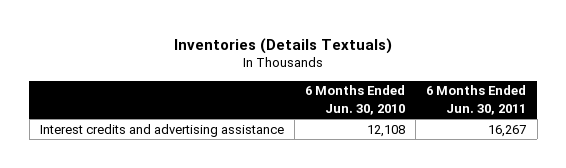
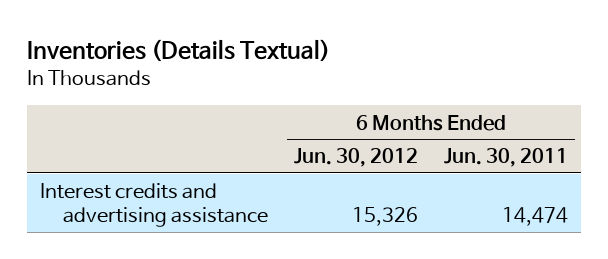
[174,37,393,54] Inventories (Details Textuals) -> [26,38,330,62] Inventories (Details Textual)
[305,85,406,115] 6 Months Ended Jun. 30, 2010 -> none
none -> [293,148,418,168] Jun. 30, 2012
[488,124,527,137] 16,267 -> [502,207,569,227] 14,474

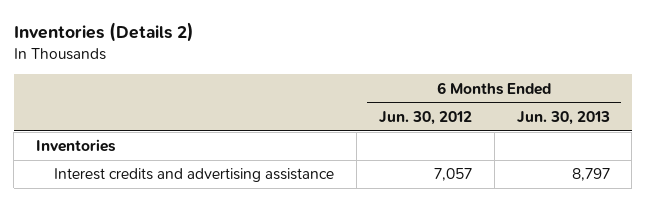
[26,38,330,62] Inventories (Details Textual) -> [13,21,194,42] Inventories (Details 2)
[444,148,569,168] Jun. 30, 2011 -> none
none -> [516,110,610,125] Jun. 30, 2013
none -> [36,139,117,153] Inventories
[351,207,418,227] 15,326 -> [433,168,472,182] 7,057

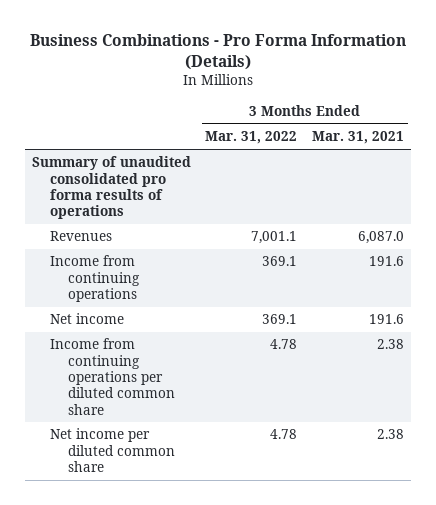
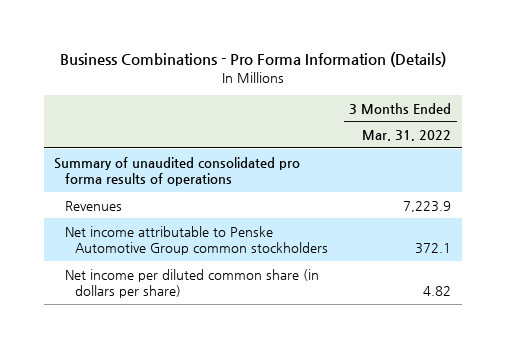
[311,131,404,145] Mar. 31, 2021 -> none
[50,255,141,303] Income from continuing operations -> none
[50,338,176,415] Income from continuing operations per diluted common share -> none
[251,231,298,245] 7,001.1 -> [403,200,452,212] 7,223.9
[50,313,125,325] Net income -> [64,225,329,256] Net income attributable to Penske Automotive Group common stockholders
[262,314,298,325] 369.1 -> [415,243,452,255] 372.1
[50,428,176,473] Net income per diluted common share -> [64,268,319,299] Net income per diluted common share (in dollars per share)
[270,429,298,440] 4.78 -> [423,286,452,297] 4.82

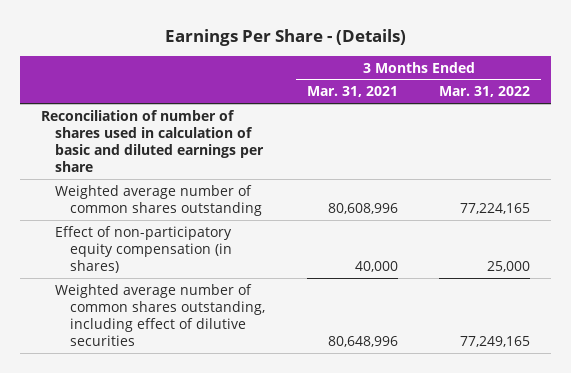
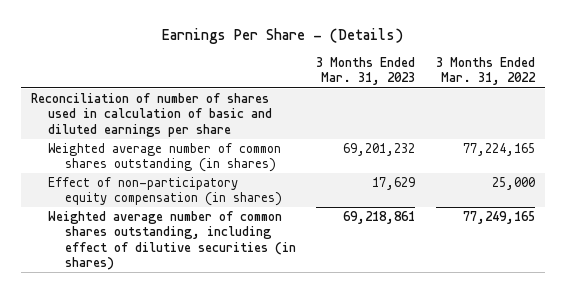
[306,86,398,98] Mar. 31, 2021 -> none
none -> [316,57,416,86] 3 Months Ended Mar. 31, 2023
[55,184,263,216] Weighted average number of common shares outstanding -> [47,142,281,173] Weighted average number of common shares outstanding (in shares)
[55,283,266,347] Weighted average number of common shares outstanding, including effect of dilutive securities -> [47,210,296,271] Weighted average number of common shares outstanding, including effect of dilutive securities (in shares)

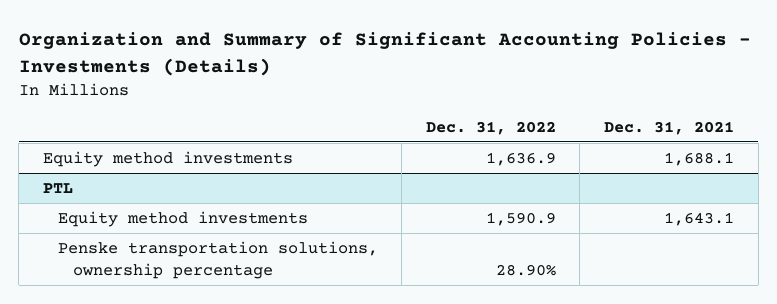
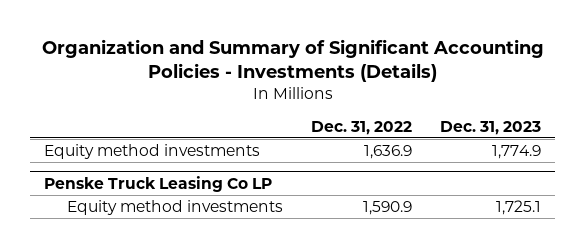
[604,120,735,135] Dec. 31, 2021 -> none
none -> [440,120,542,135] Dec. 31, 2023
[42,183,73,194] PTL -> [44,175,273,192] Penske Truck Leasing Co LP
[57,241,378,279] Penske transportation solutions, ownership percentage -> none

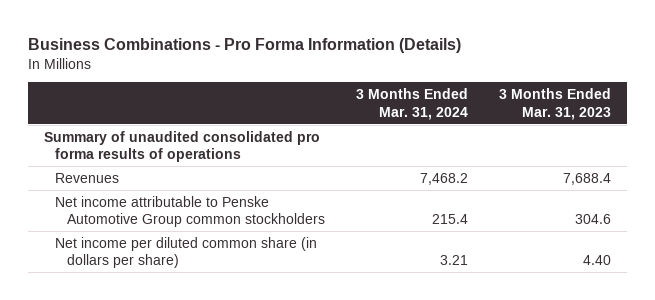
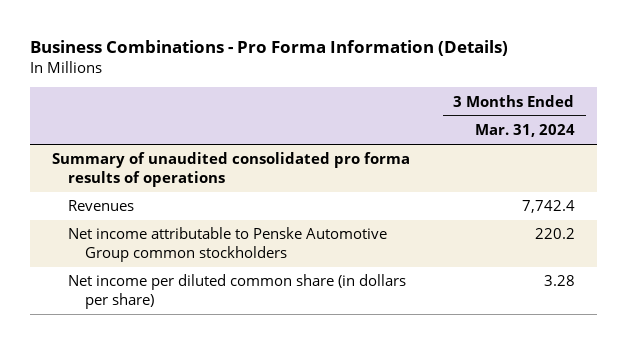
[499,88,612,120] 3 Months Ended Mar. 31, 2023 -> none
[420,172,469,185] 7,468.2 -> [521,200,575,214] 7,742.4
[432,214,469,225] 215.4 -> [534,228,575,240] 220.2
[440,255,469,266] 3.21 -> [543,275,575,287] 3.28

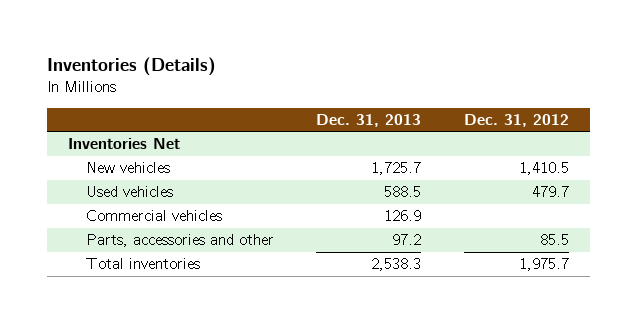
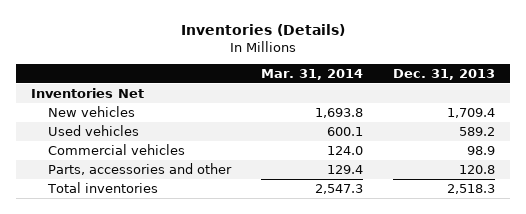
[463,113,569,127] Dec. 31, 2012 -> none
none -> [260,68,363,80] Mar. 31, 2014
[371,162,422,176] 1,725.7 -> [446,107,495,118] 1,709.4
[384,186,422,198] 588.5 -> [458,126,495,136] 589.2
[384,210,422,222] 126.9 -> [466,145,495,155] 98.9
[392,234,422,246] 97.2 -> [458,164,495,174] 120.8
[371,258,422,272] 2,538.3 -> [446,183,495,194] 2,518.3

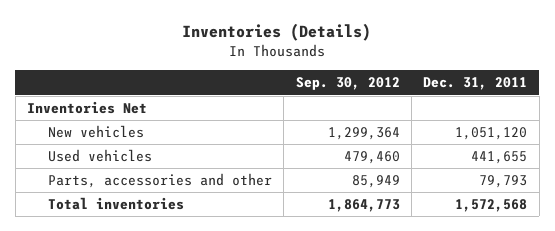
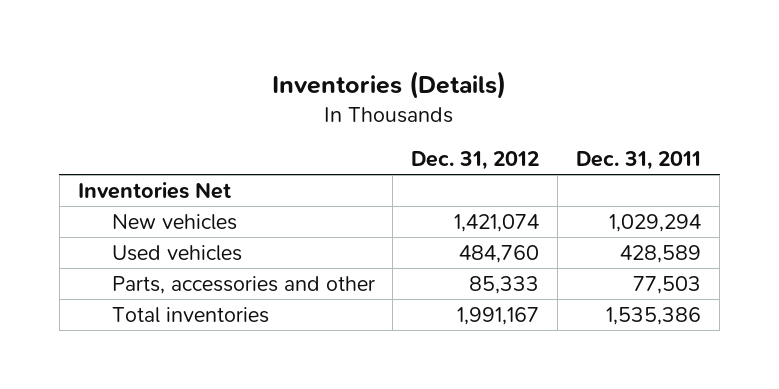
[295,77,400,91] Sep. 30, 2012 -> none
none -> [411,151,540,171] Dec. 31, 2012
[455,127,528,141] 1,051,120 -> [609,213,702,232] 1,029,294
[471,151,528,165] 441,655 -> [620,244,702,263] 428,589
[479,175,528,189] 79,793 -> [633,275,702,294] 77,503
[455,199,528,213] 1,572,568 -> [606,306,702,325] 1,535,386

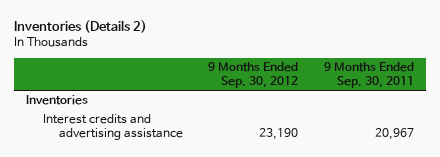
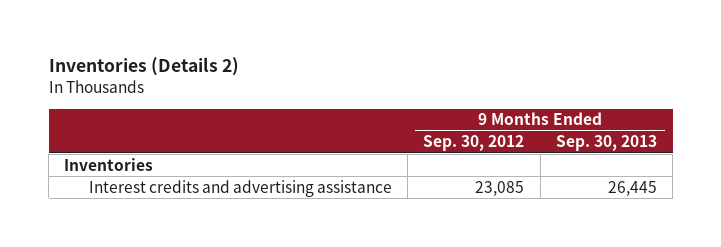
[323,61,414,88] 9 Months Ended Sep. 30, 2011 -> none
none -> [555,135,657,152] Sep. 30, 2013
[259,128,299,141] 23,190 -> [475,180,525,196] 23,085

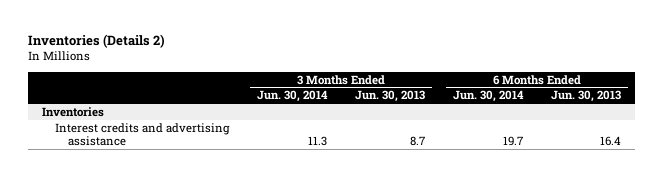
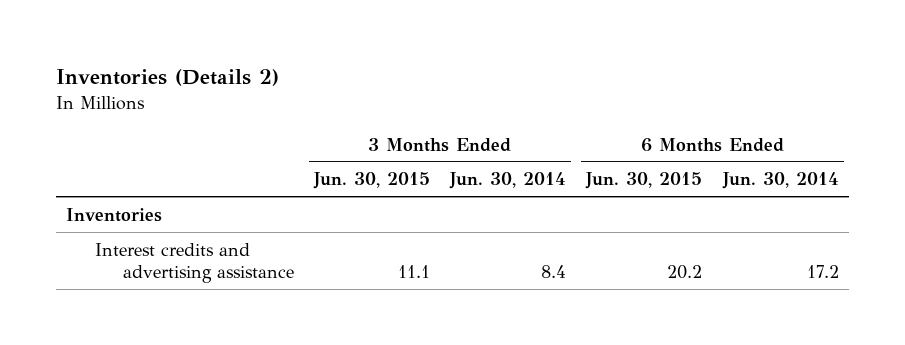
[354,90,425,103] Jun. 30, 2013 -> none
[551,90,622,103] Jun. 30, 2013 -> none
none -> [313,172,431,190] Jun. 30, 2015
none -> [585,172,703,190] Jun. 30, 2015
[307,135,327,146] 11.3 -> [541,265,567,279] 8.4
[503,135,524,146] 19.7 -> [806,265,839,279] 17.2

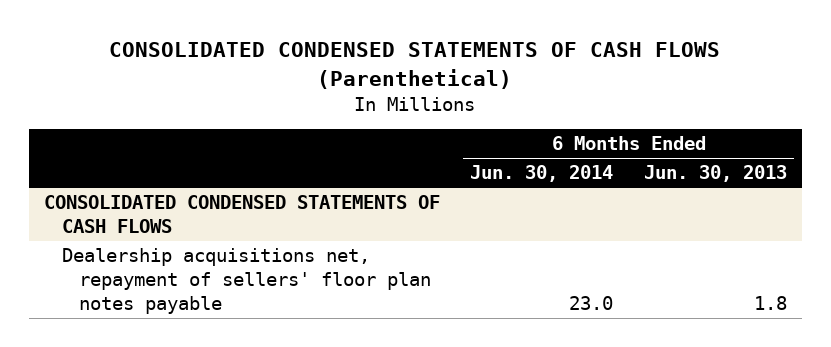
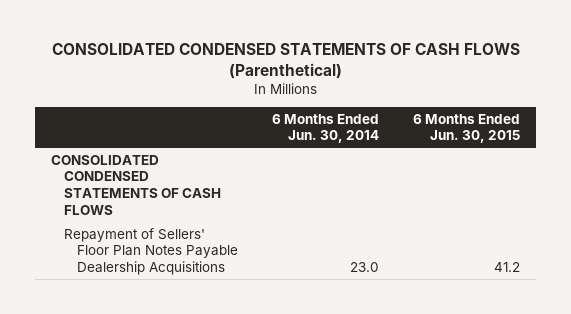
[643,165,787,183] Jun. 30, 2013 -> none
none -> [412,113,520,144] 6 Months Ended Jun. 30, 2015
[61,248,432,314] Dealership acquisitions net, repayment of sellers' floor plan notes payable -> [64,227,239,276] Repayment of Sellers' Floor Plan Notes Payable Dealership Acquisitions

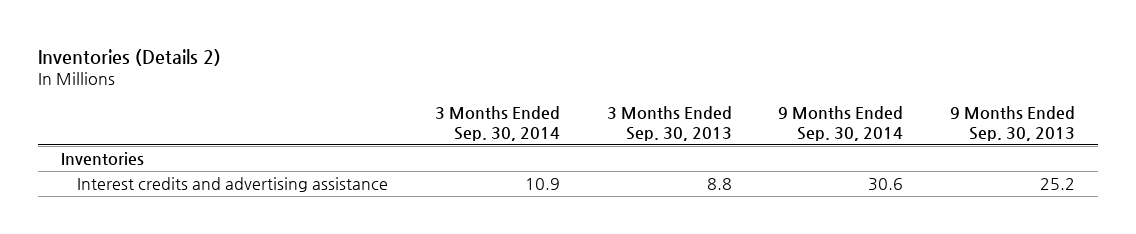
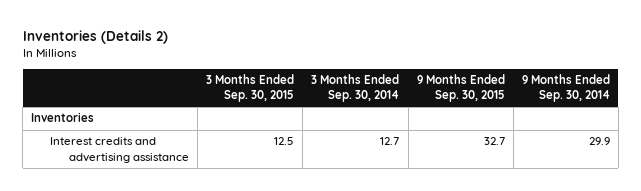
[606,105,732,141] 3 Months Ended Sep. 30, 2013 -> none
[949,105,1075,141] 9 Months Ended Sep. 30, 2013 -> none
none -> [206,74,295,103] 3 Months Ended Sep. 30, 2015
none -> [416,74,505,103] 9 Months Ended Sep. 30, 2015
[524,178,560,191] 10.9 -> [380,137,400,146] 12.7
[868,178,904,192] 30.6 -> [588,137,610,146] 29.9

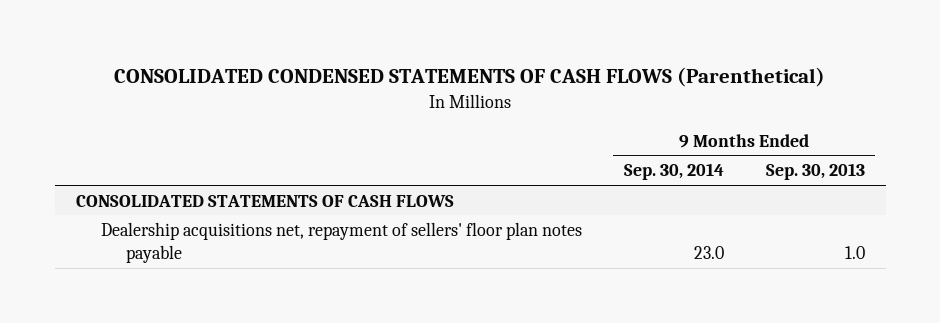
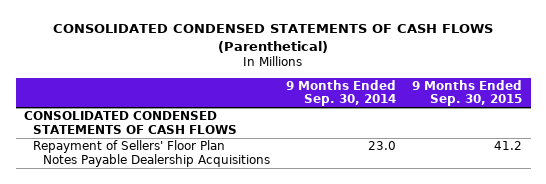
[765,163,865,181] Sep. 30, 2013 -> none
none -> [412,79,523,107] 9 Months Ended Sep. 30, 2015
[75,194,454,207] CONSOLIDATED STATEMENTS OF CASH FLOWS -> [23,111,238,134] CONSOLIDATED CONDENSED STATEMENTS OF CASH FLOWS
[100,221,582,263] Dealership acquisitions net, repayment of sellers' floor plan notes payable -> [33,140,271,167] Repayment of Sellers' Floor Plan Notes Payable Dealership Acquisitions

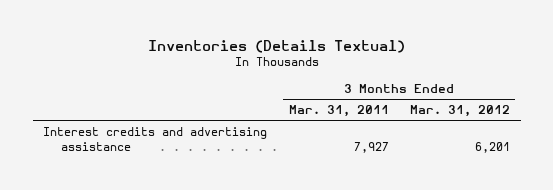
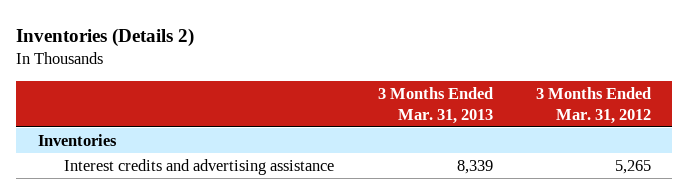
[147,39,405,53] Inventories (Details Textual) -> [16,28,195,48] Inventories (Details 2)
[288,105,389,118] Mar. 31, 2011 -> none
none -> [377,86,493,124] 3 Months Ended Mar. 31, 2013
none -> [38,134,118,147] Inventories
[474,141,510,153] 6,201 -> [614,160,651,175] 5,265

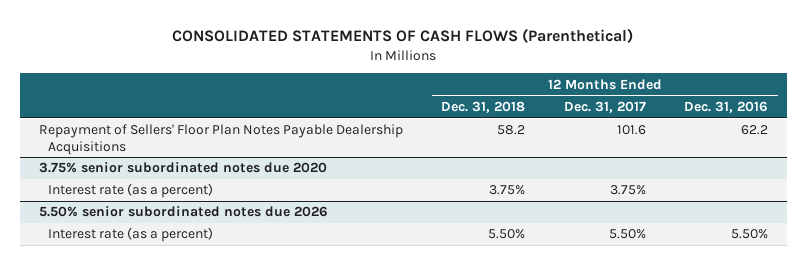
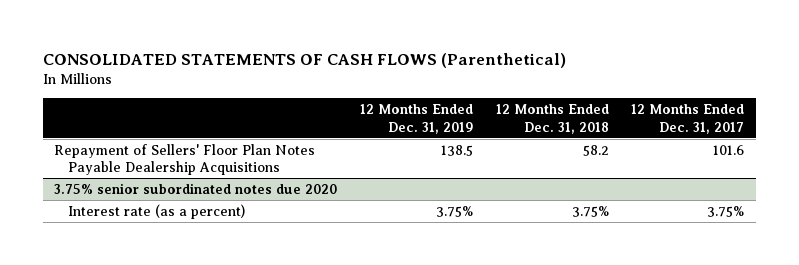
[684,100,769,113] Dec. 31, 2016 -> none
none -> [359,104,473,134] 12 Months Ended Dec. 31, 2019
[38,206,328,218] 5.50% senior subordinated notes due 2026 -> none
[48,227,214,243] Interest rate (as a percent) -> none

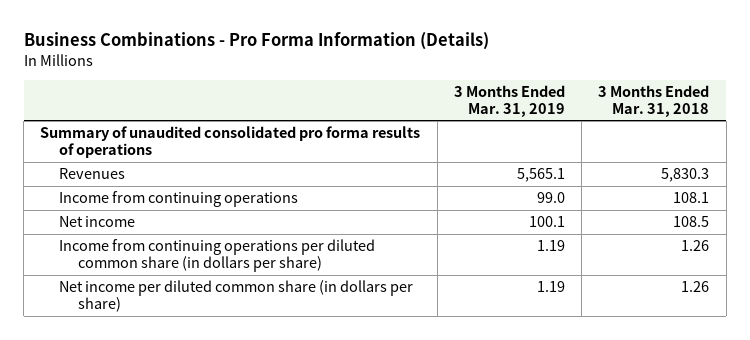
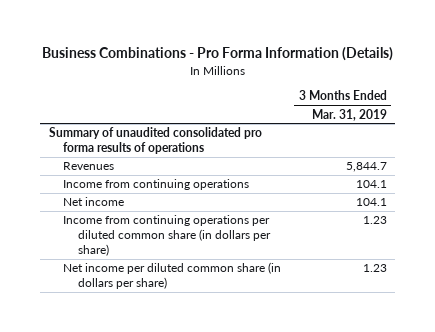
[598,85,710,117] 3 Months Ended Mar. 31, 2018 -> none
[516,168,565,183] 5,565.1 -> [345,162,387,173] 5,844.7
[536,192,565,204] 99.0 -> [355,180,387,189] 104.1
[528,216,565,228] 100.1 -> [355,198,387,207] 104.1
[536,240,565,252] 1.19 -> [362,216,387,225] 1.23
[536,281,565,293] 1.19 -> [362,264,387,273] 1.23

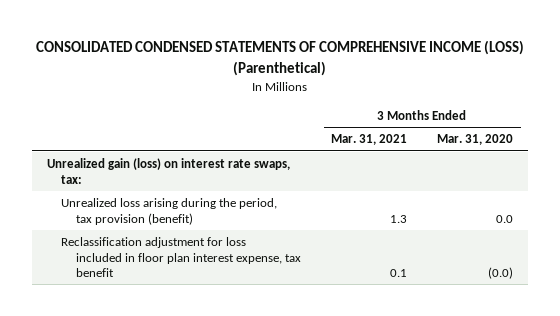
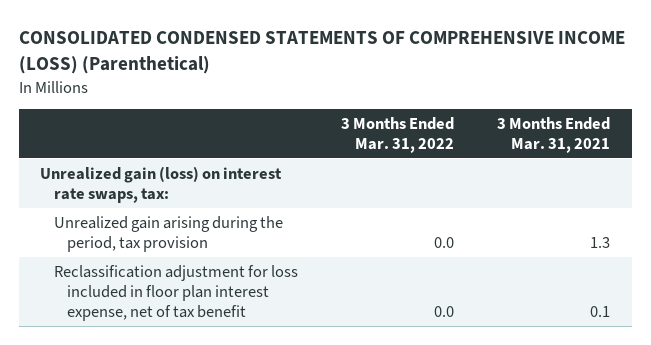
[437,134,514,146] Mar. 31, 2020 -> none
none -> [341,116,455,154] 3 Months Ended Mar. 31, 2022
[61,197,278,225] Unrealized loss arising during the period, tax provision (benefit) -> [53,215,283,252] Unrealized gain arising during the period, tax provision
[61,236,301,278] Reclassification adjustment for loss included in floor plan interest expense, tax benefit -> [53,264,298,322] Reclassification adjustment for loss included in floor plan interest expense, net of tax benefit

